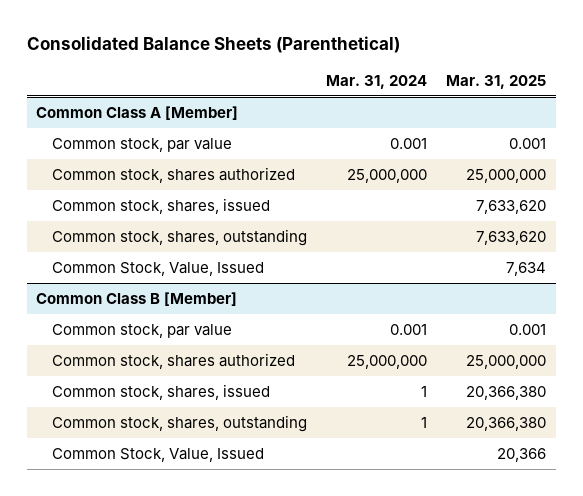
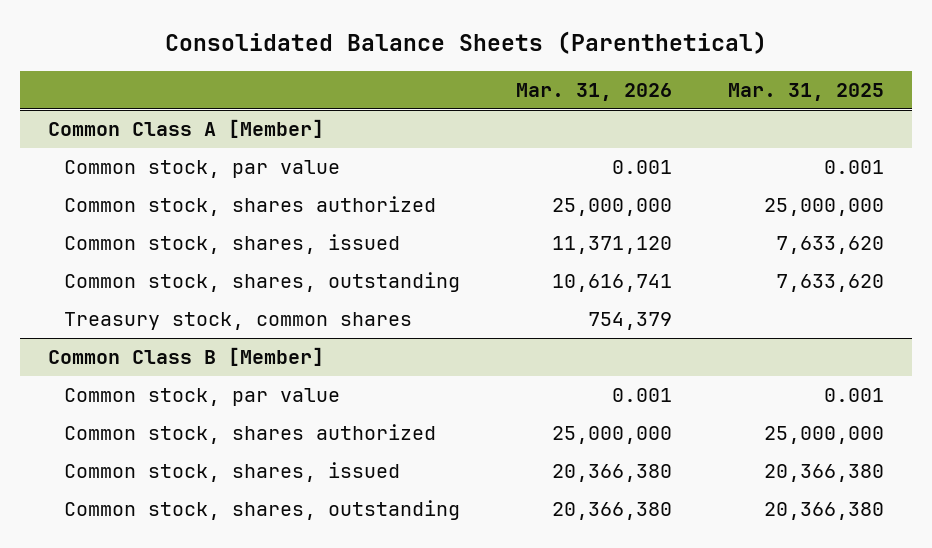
[326,74,428,89] Mar. 31, 2024 -> none
none -> [515,83,672,102] Mar. 31, 2026
[52,261,265,276] Common Stock, Value, Issued -> none
none -> [63,312,412,331] Treasury stock, common shares
[52,447,265,462] Common Stock, Value, Issued -> none

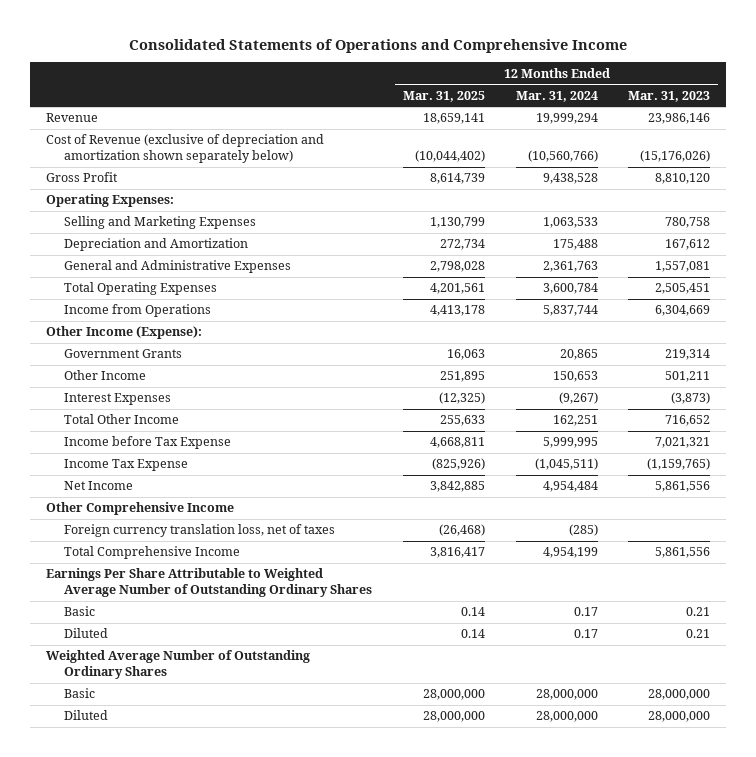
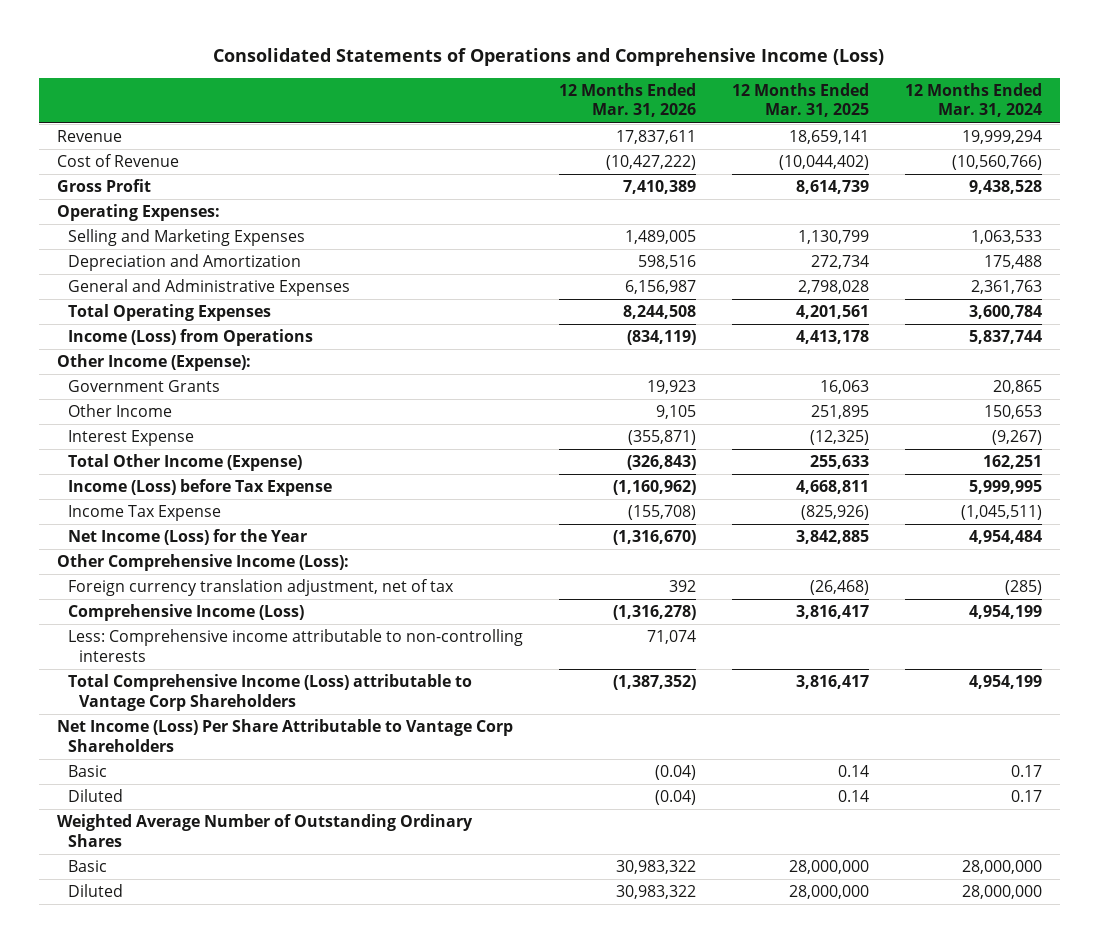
[128,38,627,53] Consolidated Statements of Operations and Comprehensive Income -> [213,48,885,67] Consolidated Statements of Operations and Comprehensive Income (Loss)
[628,90,711,102] Mar. 31, 2023 -> none
none -> [558,82,696,118] 12 Months Ended Mar. 31, 2026
[45,134,324,164] Cost of Revenue (exclusive of depreciation and amortization shown separately below) -> [56,154,179,168] Cost of Revenue
[64,304,212,318] Income from Operations -> [67,329,313,347] Income (Loss) from Operations
[64,393,172,406] Interest Expenses -> [67,430,194,447] Interest Expense
[64,414,180,425] Total Other Income -> [67,454,302,472] Total Other Income (Expense)
[64,436,232,450] Income before Tax Expense -> [67,479,332,497] Income (Loss) before Tax Expense
[64,481,134,491] Net Income -> [67,529,307,546] Net Income (Loss) for the Year
[45,502,234,516] Other Comprehensive Income -> [56,554,349,572] Other Comprehensive Income (Loss):
[64,524,336,538] Foreign currency translation loss, net of taxes -> [67,579,454,597] Foreign currency translation adjustment, net of tax
none -> [67,604,304,622] Comprehensive Income (Loss)
none -> [67,629,523,662] Less: Comprehensive income attributable to non-controlling interests
[64,546,241,560] Total Comprehensive Income -> [67,674,472,711] Total Comprehensive Income (Loss) attributable to Vantage Corp Shareholders
[45,568,373,598] Earnings Per Share Attributable to Weighted Average Number of Outstanding Ordinary Shares -> [56,719,513,752] Net Income (Loss) Per Share Attributable to Vantage Corp Shareholders

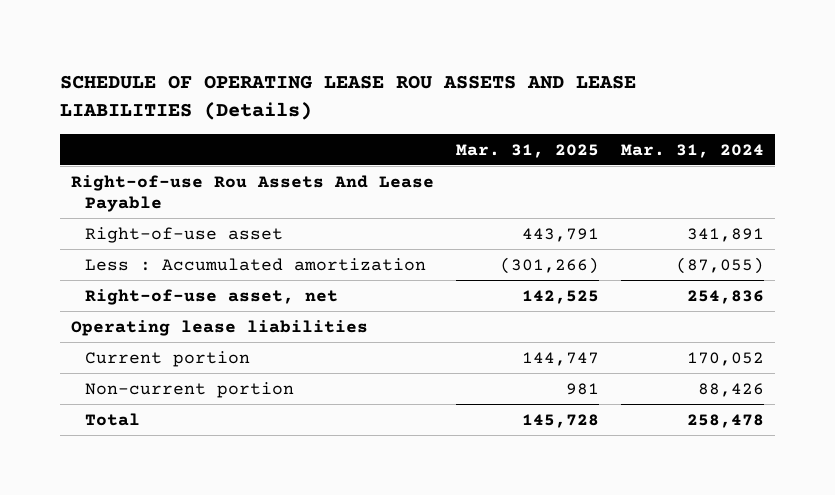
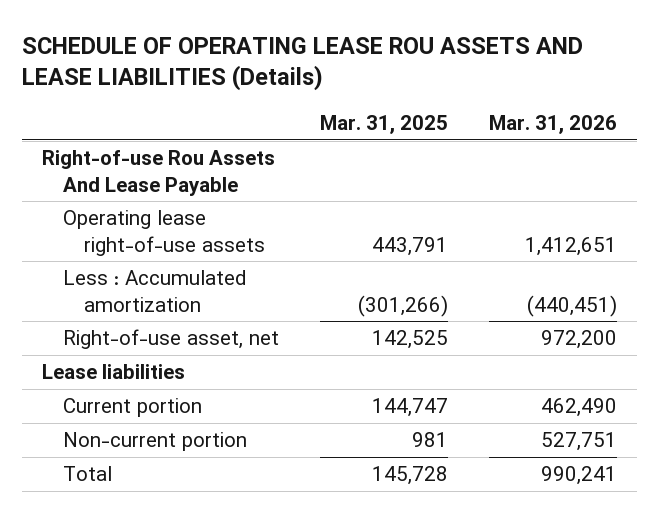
[621,143,765,158] Mar. 31, 2024 -> none
none -> [488,115,617,135] Mar. 31, 2026
[84,226,283,243] Right-of-use asset -> [63,210,265,256] Operating lease right-of-use assets
[71,319,369,336] Operating lease liabilities -> [42,364,186,380] Lease liabilities

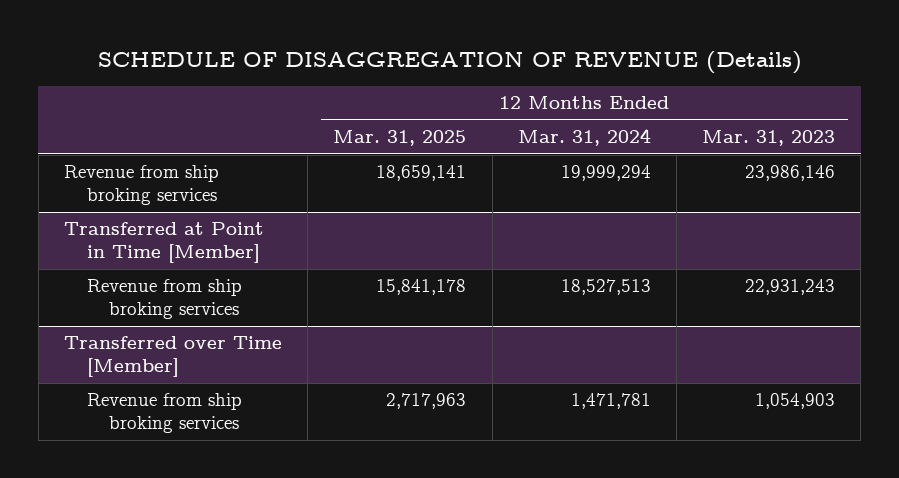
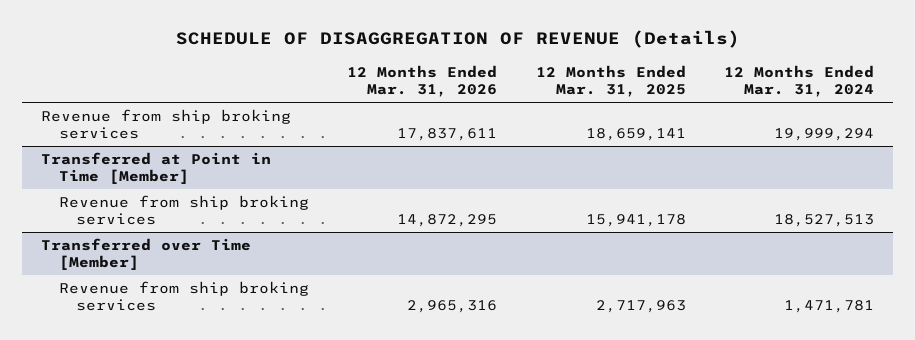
[702,130,836,147] Mar. 31, 2023 -> none
none -> [347,64,498,97] 12 Months Ended Mar. 31, 2026
[376,279,467,296] 15,841,178 -> [585,214,686,228] 15,941,178

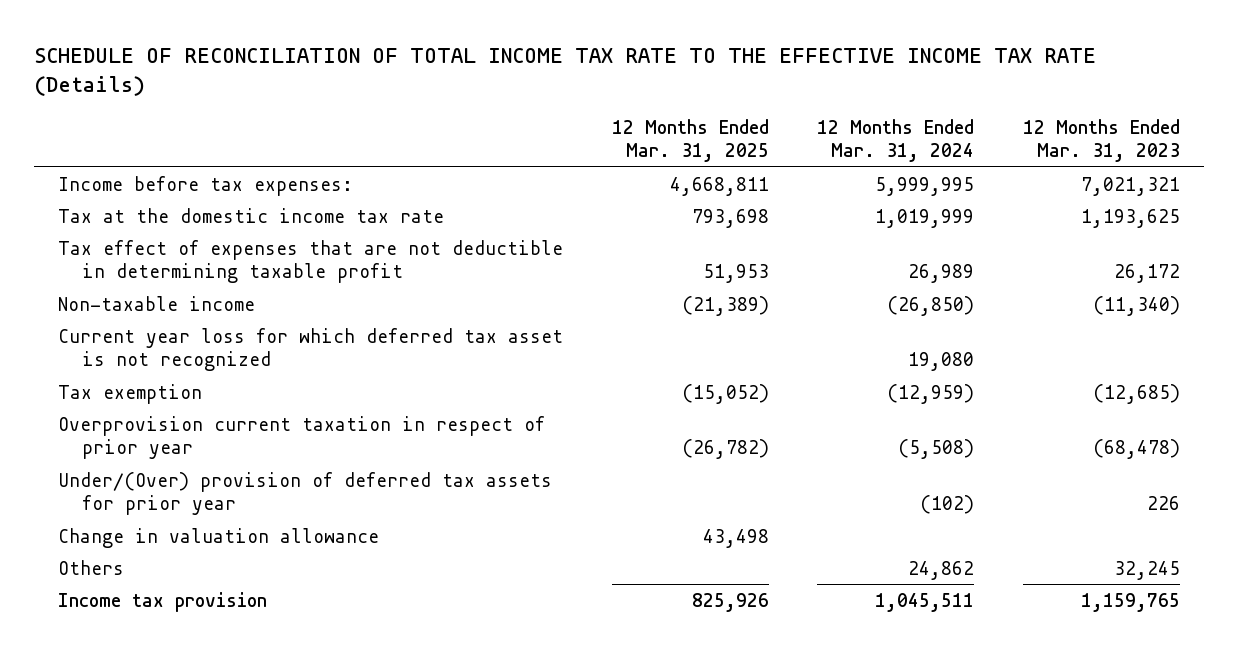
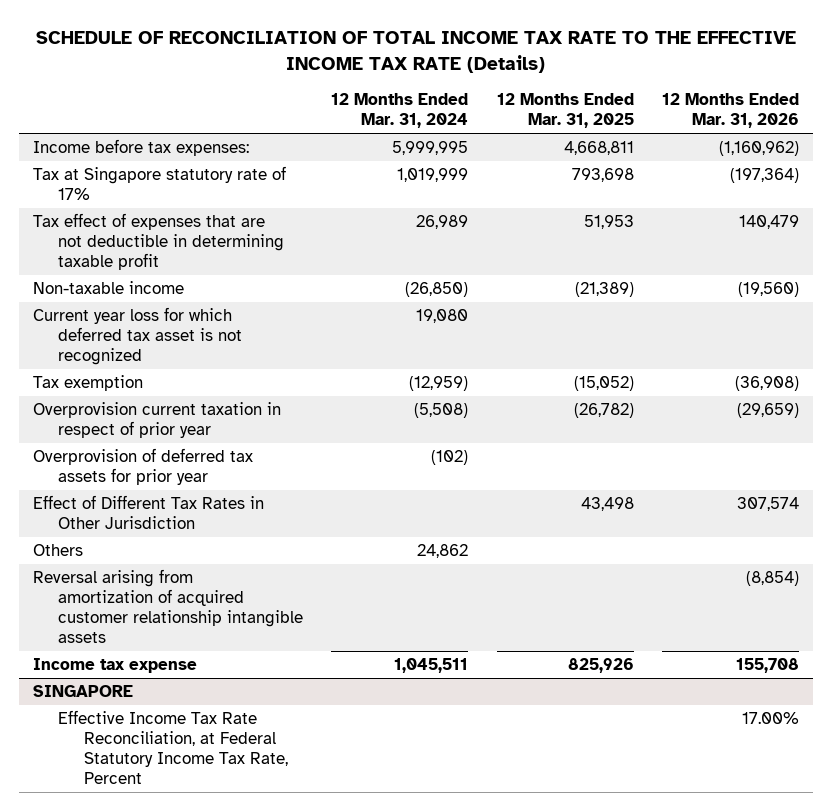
[1022,118,1180,163] 12 Months Ended Mar. 31, 2023 -> none
none -> [661,93,799,129] 12 Months Ended Mar. 31, 2026
[57,207,444,223] Tax at the domestic income tax rate -> [32,166,286,201] Tax at Singapore statutory rate of 17%
[57,471,552,516] Under/(Over) provision of deferred tax assets for prior year -> [32,448,253,486] Overprovision of deferred tax assets for prior year
[57,527,379,548] Change in valuation allowance -> [32,495,264,530] Effect of Different Tax Rates in Other Jurisdiction
none -> [32,569,304,644] Reversal arising from amortization of acquired customer relationship intangible assets
[57,591,267,612] Income tax provision -> [32,658,197,674] Income tax expense
none -> [32,685,133,698] SINGAPORE
none -> [58,710,288,785] Effective Income Tax Rate Reconciliation, at Federal Statutory Income Tax Rate, Percent

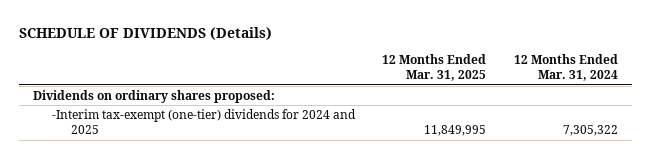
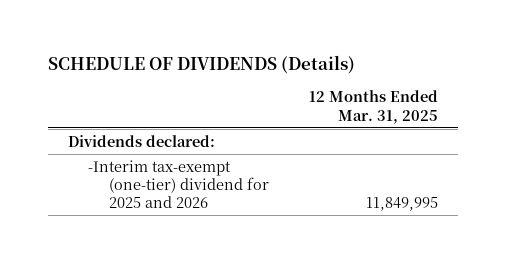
[513,53,618,82] 12 Months Ended Mar. 31, 2024 -> none
[32,90,275,104] Dividends on ordinary shares proposed: -> [67,134,215,147] Dividends declared:
[51,109,356,135] -Interim tax-exempt (one-tier) dividends for 2024 and 2025 -> [88,159,269,209] -Interim tax-exempt (one-tier) dividend for 2025 and 2026

